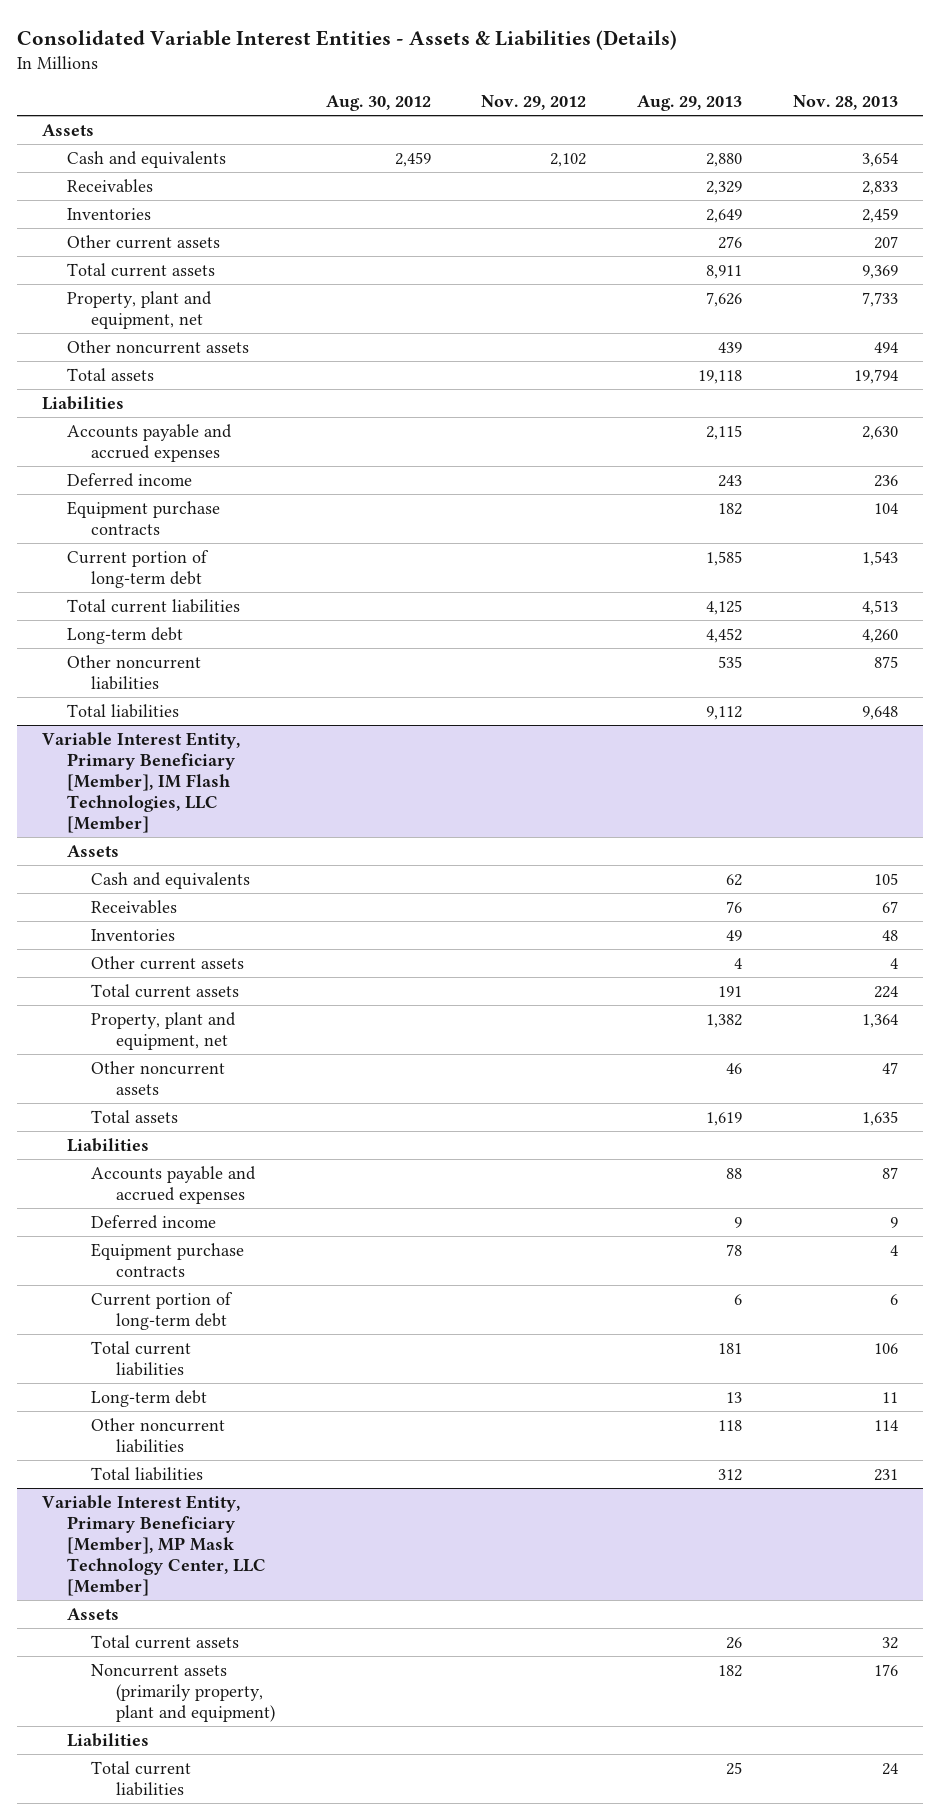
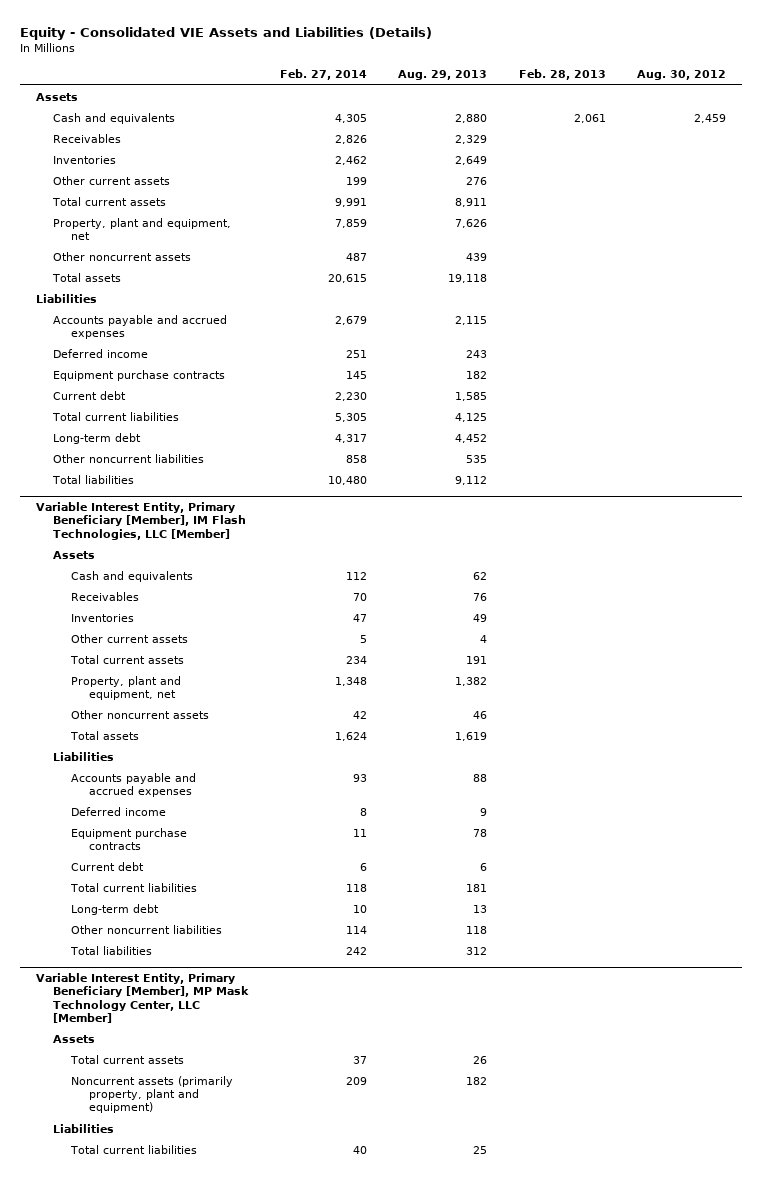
[16,29,677,50] Consolidated Variable Interest Entities - Assets & Liabilities (Details) -> [19,27,432,41] Equity - Consolidated VIE Assets and Liabilities (Details)
[481,95,587,111] Nov. 29, 2012 -> none
[792,95,898,111] Nov. 28, 2013 -> none
none -> [279,69,367,81] Feb. 27, 2014
none -> [518,69,606,81] Feb. 28, 2013
[66,549,209,588] Current portion of long-term debt -> [53,390,127,400] Current debt
[91,1291,234,1330] Current portion of long-term debt -> [71,861,145,871] Current debt

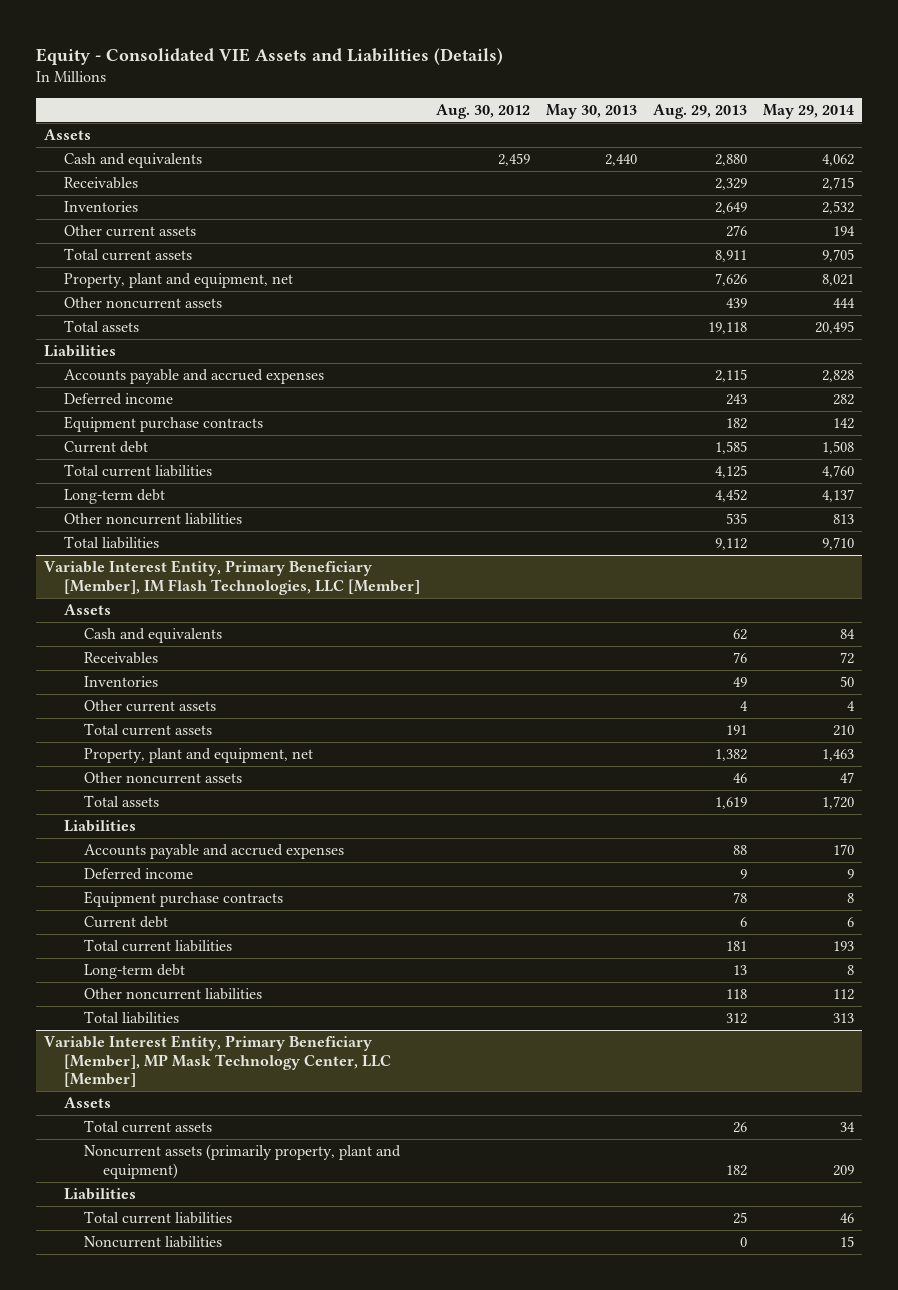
[279,69,367,81] Feb. 27, 2014 -> none
[518,69,606,81] Feb. 28, 2013 -> none
none -> [546,104,638,120] May 30, 2013
none -> [763,104,855,120] May 29, 2014
none -> [83,1236,222,1249] Noncurrent liabilities

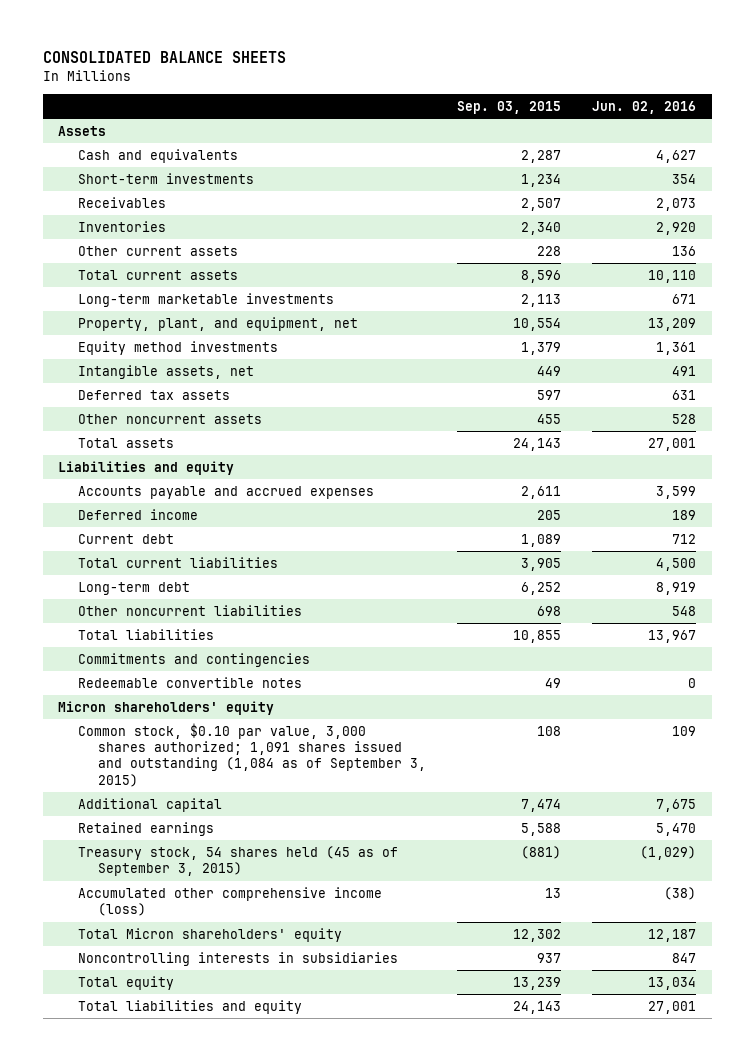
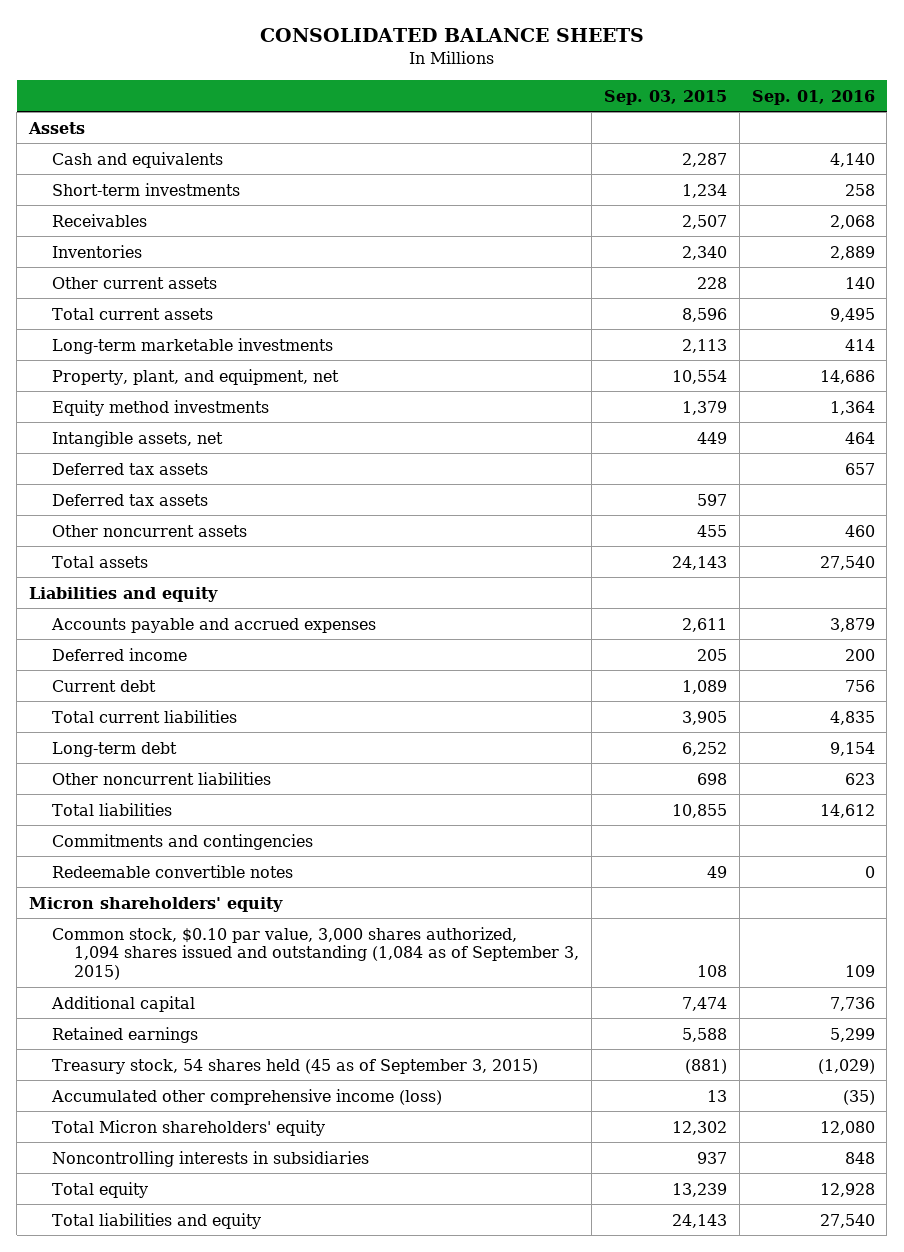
[592,100,697,114] Jun. 02, 2016 -> none
none -> [751,89,875,105] Sep. 01, 2016
none -> [51,462,208,475] Deferred tax assets
[78,722,427,787] Common stock, $0.10 par value, 3,000 shares authorized; 1,091 shares issued and outstanding (1,084 as of September 3, 2015) -> [51,926,580,981] Common stock, $0.10 par value, 3,000 shares authorized, 1,094 shares issued and outstanding (1,084 as of September 3, 2015)

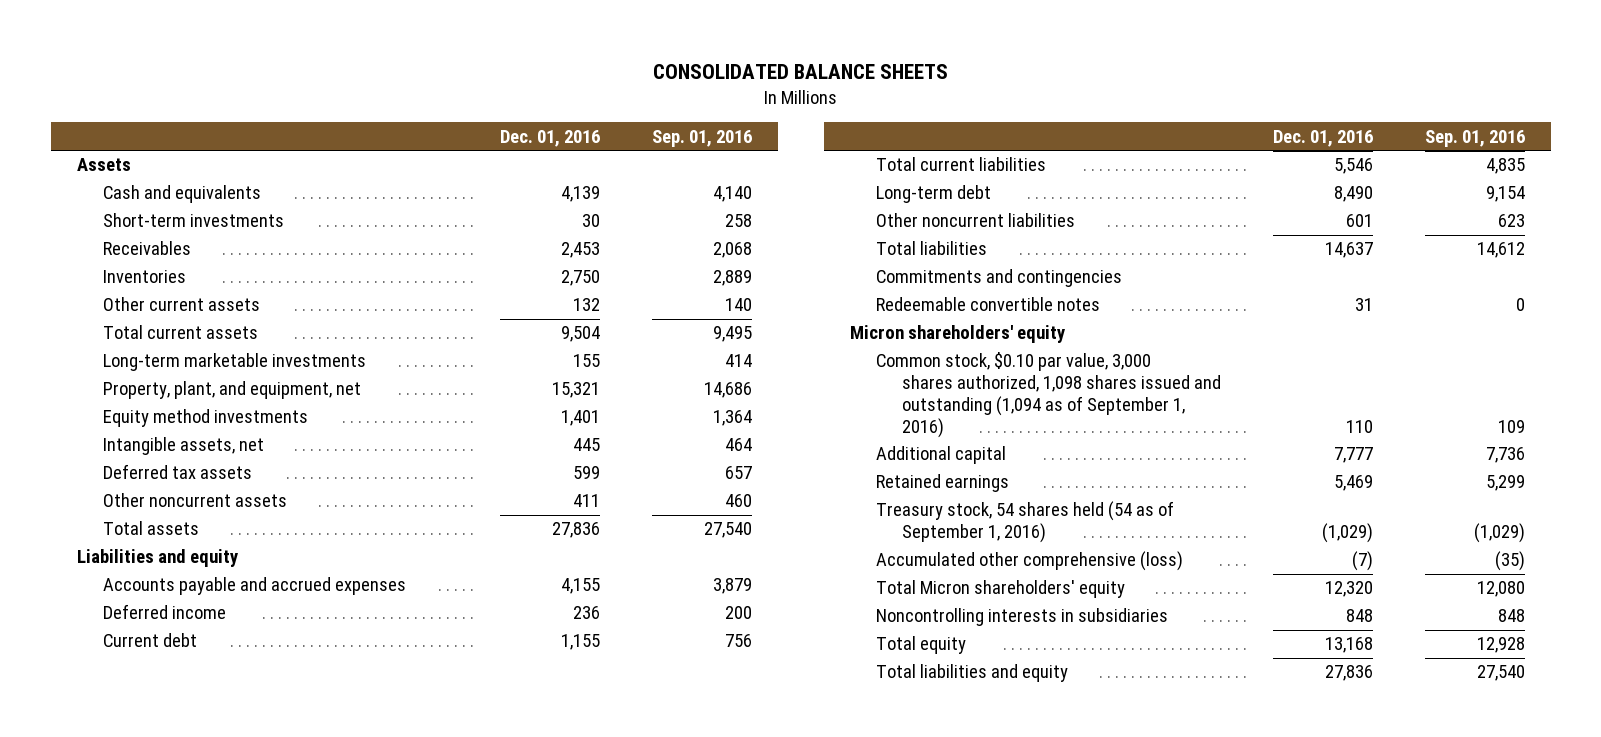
[603,89,727,105] Sep. 03, 2015 -> none
none -> [499,129,600,147] Dec. 01, 2016
[51,493,208,506] Deferred tax assets -> none
[51,926,580,981] Common stock, $0.10 par value, 3,000 shares authorized, 1,094 shares issued and outstanding (1,084 as of September 3, 2015) -> [875,352,1221,438] Common stock, $0.10 par value, 3,000 shares authorized, 1,098 shares issued and outstanding (1,094 as of September 1, 2016)
[51,1058,538,1074] Treasury stock, 54 shares held (45 as of September 3, 2015) -> [875,501,1174,544] Treasury stock, 54 shares held (54 as of September 1, 2016)
[50,1088,442,1105] Accumulated other comprehensive income (loss) -> [875,551,1183,572] Accumulated other comprehensive (loss)

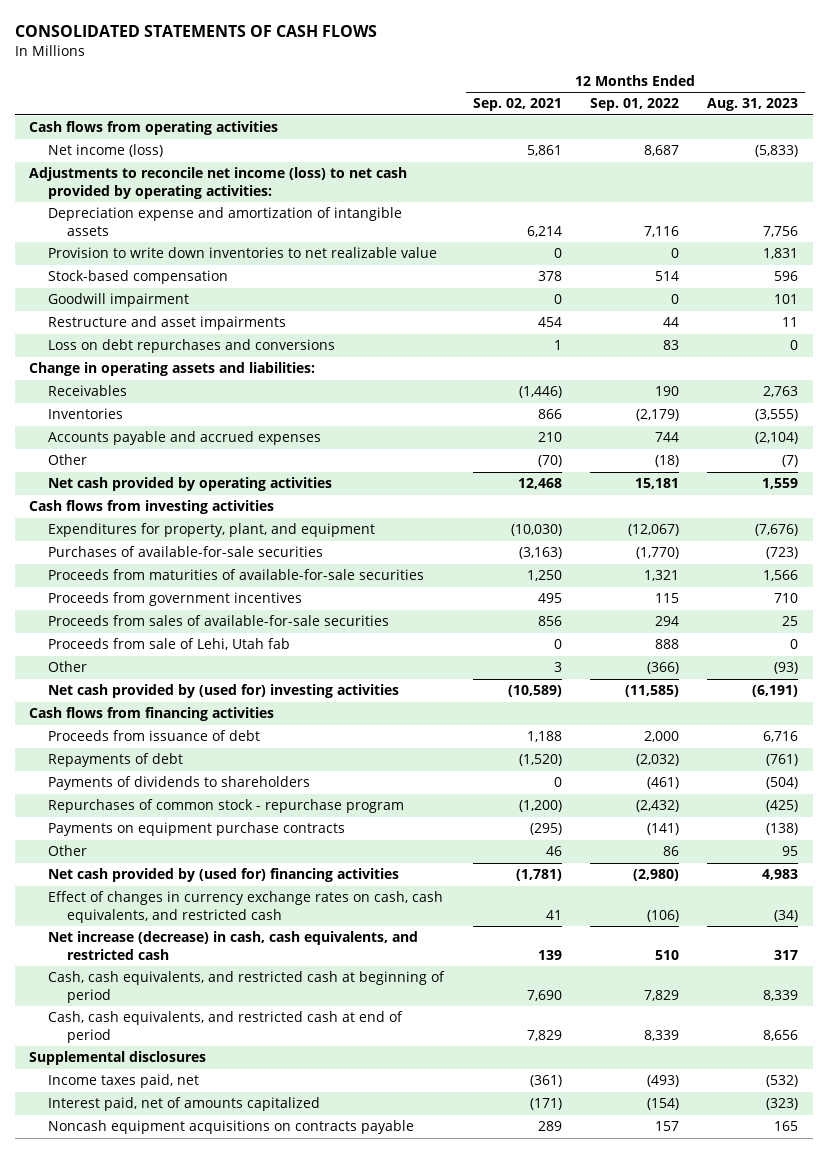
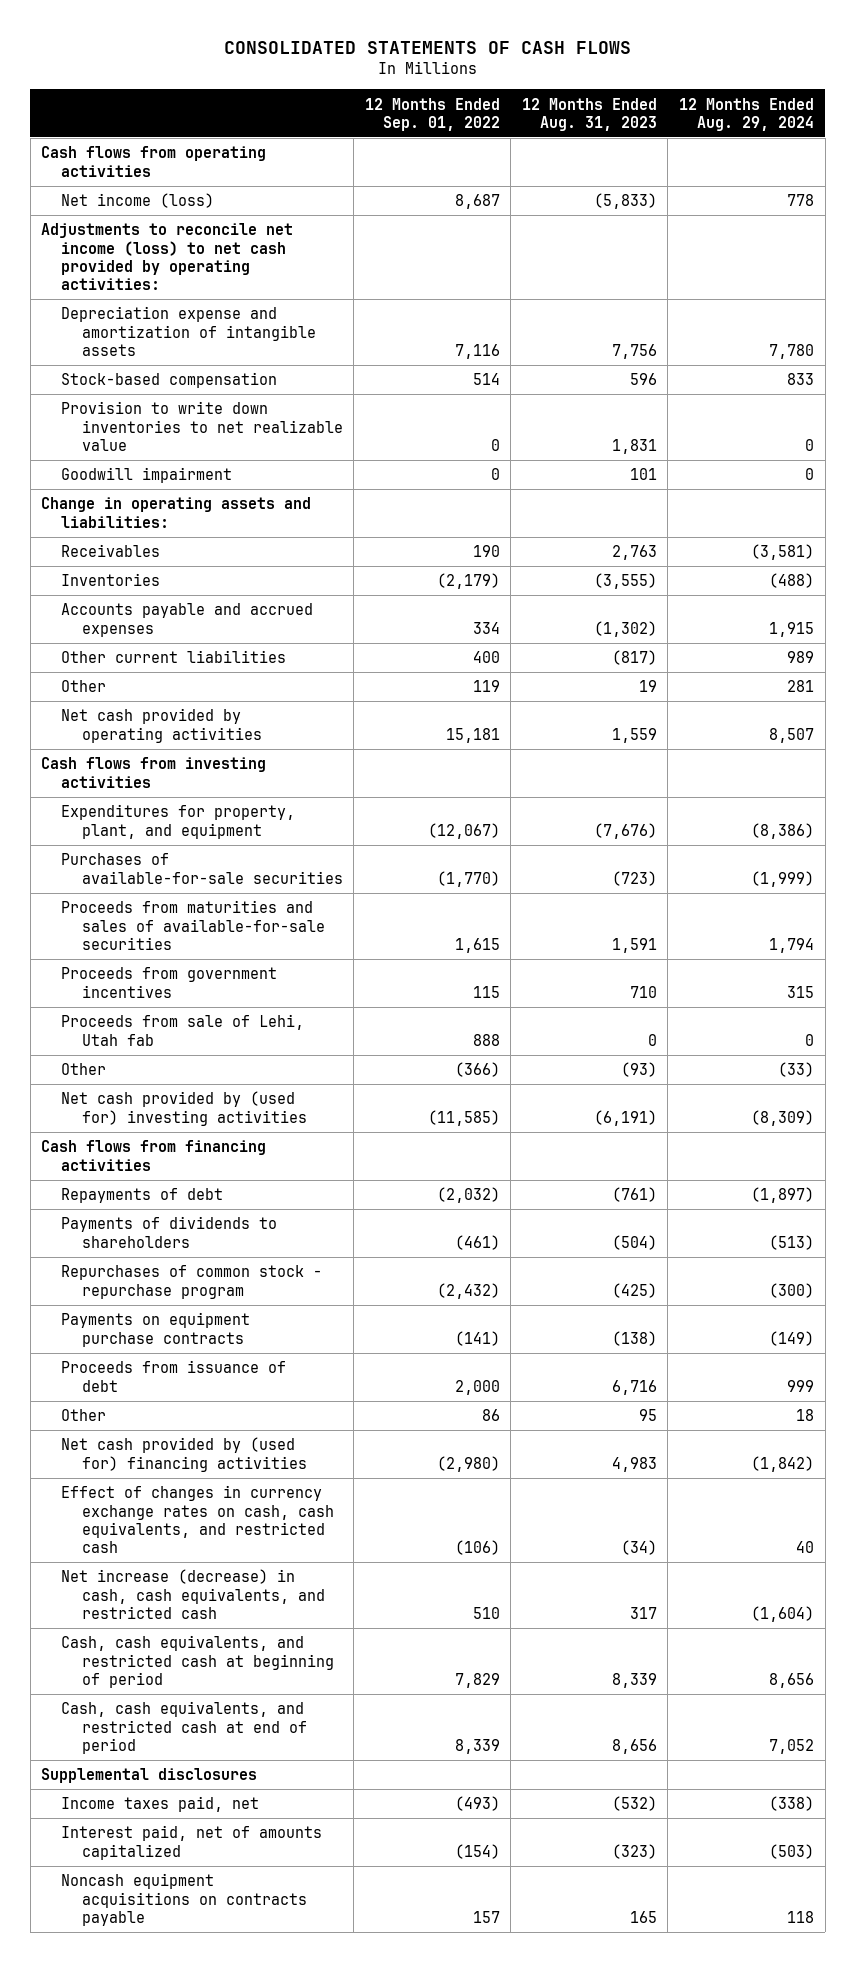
[472,98,562,112] Sep. 02, 2021 -> none
none -> [679,97,815,131] 12 Months Ended Aug. 29, 2024
[48,247,438,259] Provision to write down inventories to net realizable value -> [61,401,343,451] Provision to write down inventories to net realizable value
[48,316,287,331] Restructure and asset impairments -> none
[48,339,336,354] Loss on debt repurchases and conversions -> none
[654,432,679,443] 744 -> [472,621,500,634] 334
[755,432,799,445] (2,104) -> [593,620,657,637] (1,302)
none -> [61,650,287,664] Other current liabilities
[654,455,679,468] (18) -> [472,680,500,693] 119
[782,455,799,468] (7) -> [638,680,657,693] 19
[48,569,425,581] Proceeds from maturities of available-for-sale securities -> [61,900,325,950] Proceeds from maturities and sales of available-for-sale securities
[643,570,679,582] 1,321 -> [454,937,500,953] 1,615
[763,570,799,582] 1,566 -> [611,937,657,953] 1,591
[48,615,390,627] Proceeds from sales of available-for-sale securities -> none
[48,730,261,742] Proceeds from issuance of debt -> [61,1360,287,1392] Proceeds from issuance of debt

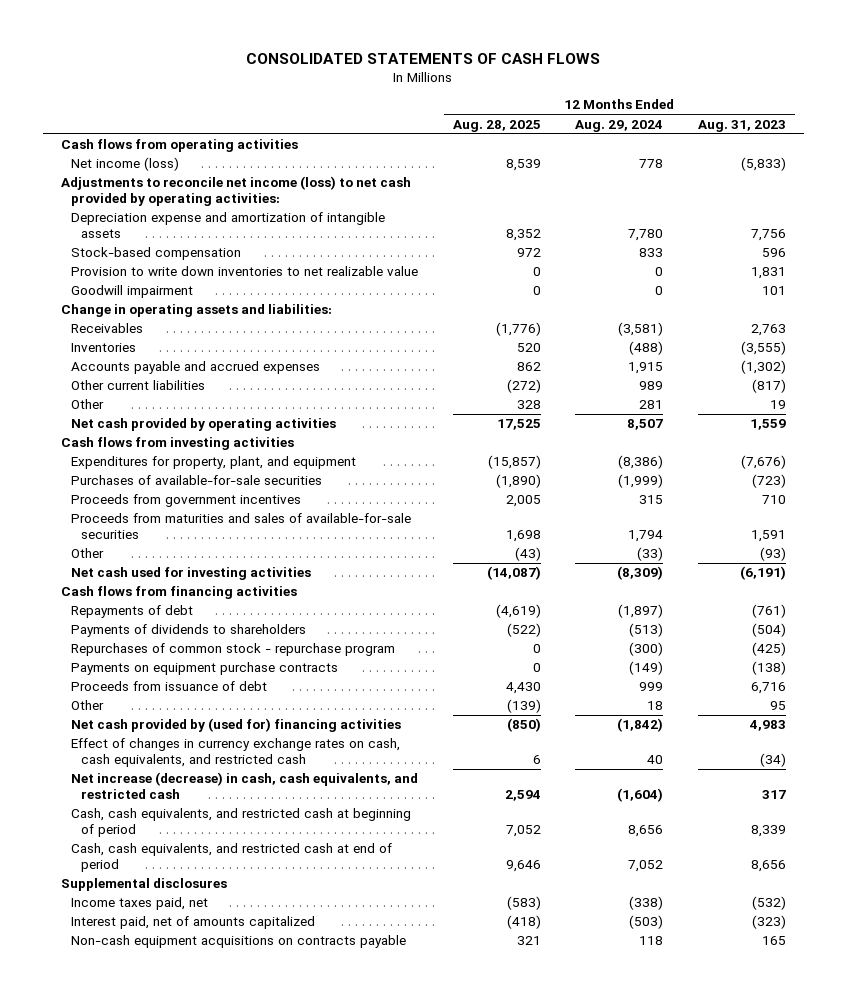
[364,97,500,131] 12 Months Ended Sep. 01, 2022 -> none
none -> [452,119,541,132] Aug. 28, 2025
[61,1014,305,1046] Proceeds from sale of Lehi, Utah fab -> none
[61,900,325,950] Proceeds from maturities and sales of available-for-sale securities -> [70,513,411,540] Proceeds from maturities and sales of available-for-sale securities
[61,1091,307,1126] Net cash provided by (used for) investing activities -> [70,567,311,581] Net cash used for investing activities
[61,1873,307,1926] Noncash equipment acquisitions on contracts payable -> [70,935,406,949] Non-cash equipment acquisitions on contracts payable

